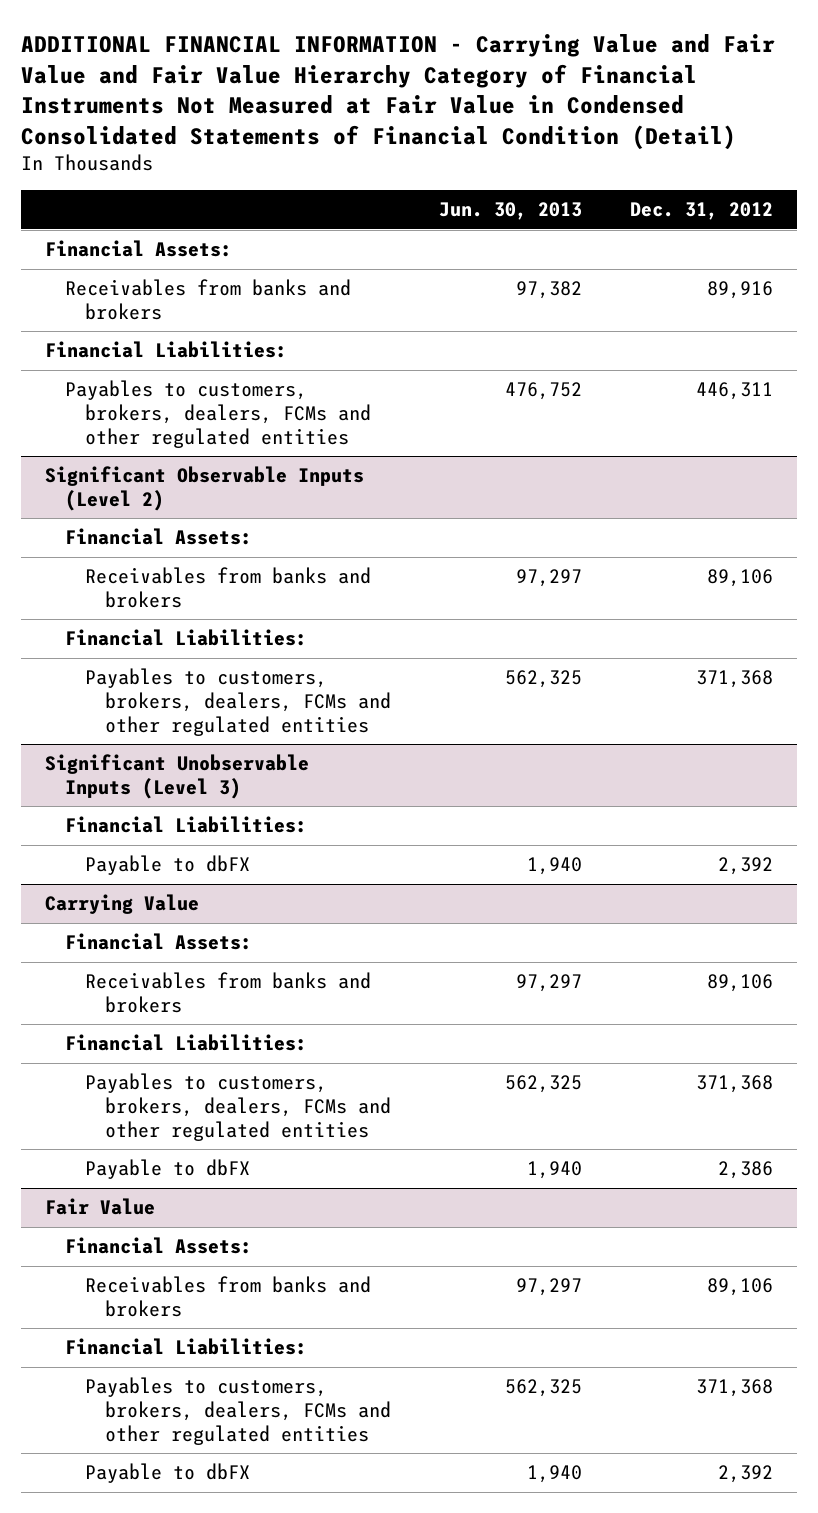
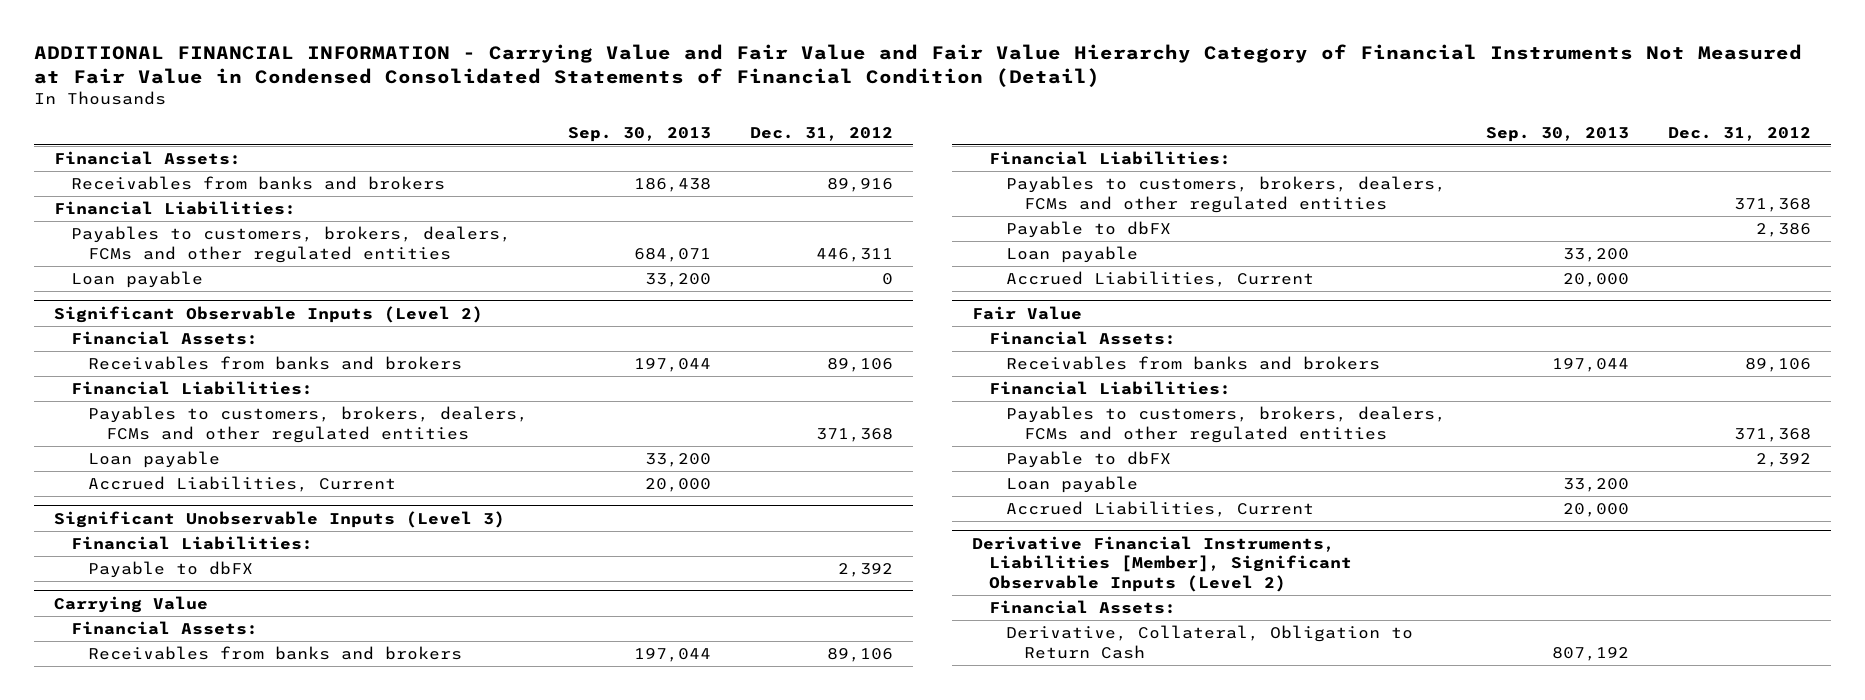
[438,202,582,221] Jun. 30, 2013 -> none
none -> [567,126,711,142] Sep. 30, 2013
none -> [71,271,204,289] Loan payable
none -> [88,451,221,469] Loan payable
none -> [88,476,397,493] Accrued Liabilities, Current
none -> [1006,246,1139,264] Loan payable
none -> [1006,271,1315,288] Accrued Liabilities, Current
none -> [1006,476,1139,494] Loan payable
none -> [1006,501,1315,518] Accrued Liabilities, Current
none -> [971,535,1353,592] Derivative Financial Instruments, Liabilities [Member], Significant Observable Inputs (Level 2)
none -> [989,600,1177,615] Financial Assets:
none -> [1006,625,1414,659] Derivative, Collateral, Obligation to Return Cash

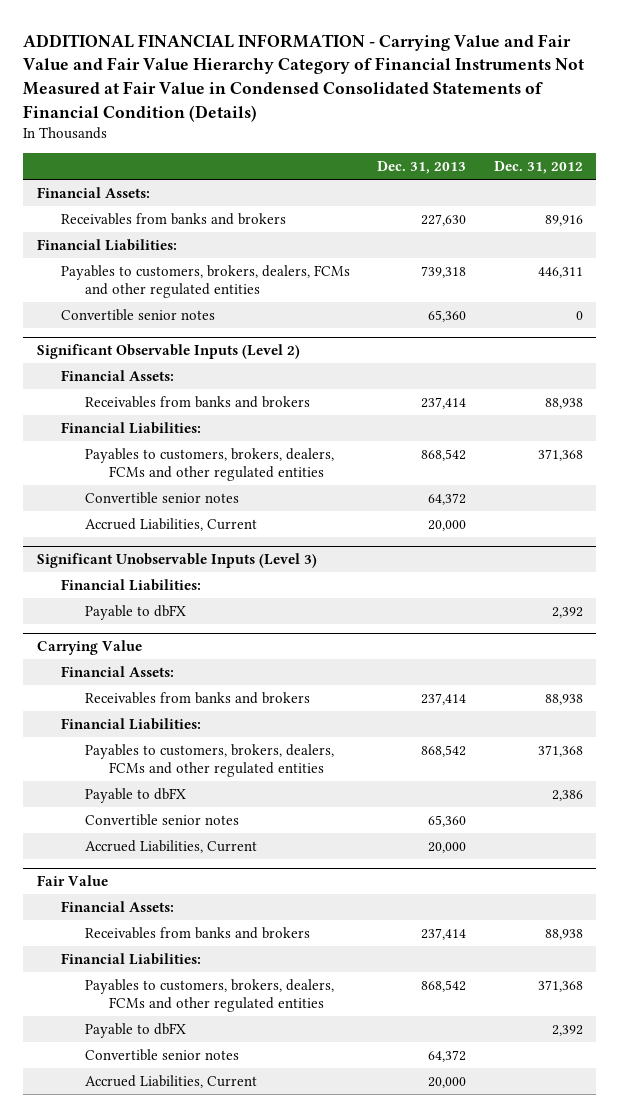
[34,43,1803,87] ADDITIONAL FINANCIAL INFORMATION - Carrying Value and Fair Value and Fair Value Hierarchy Category of Financial Instruments Not Measured at Fair Value in Condensed Consolidated Statements of Financial Condition (Detail) -> [23,33,585,122] ADDITIONAL FINANCIAL INFORMATION - Carrying Value and Fair Value and Fair Value Hierarchy Category of Financial Instruments Not Measured at Fair Value in Condensed Consolidated Statements of Financial Condition (Details)
[567,126,711,142] Sep. 30, 2013 -> none
none -> [377,161,467,175] Dec. 31, 2013
[71,271,204,289] Loan payable -> [60,308,215,321] Convertible senior notes
[827,358,894,373] 89,106 -> [544,397,583,409] 88,938
[88,451,221,469] Loan payable -> [84,491,239,504] Convertible senior notes
[827,648,894,663] 89,106 -> [544,693,583,705] 88,938
[1006,246,1139,264] Loan payable -> [84,813,239,826] Convertible senior notes
[1745,358,1812,373] 89,106 -> [544,928,583,940] 88,938
[1006,476,1139,494] Loan payable -> [84,1048,239,1061] Convertible senior notes
[971,535,1353,592] Derivative Financial Instruments, Liabilities [Member], Significant Observable Inputs (Level 2) -> none
[989,600,1177,615] Financial Assets: -> none
[1006,625,1414,659] Derivative, Collateral, Obligation to Return Cash -> none

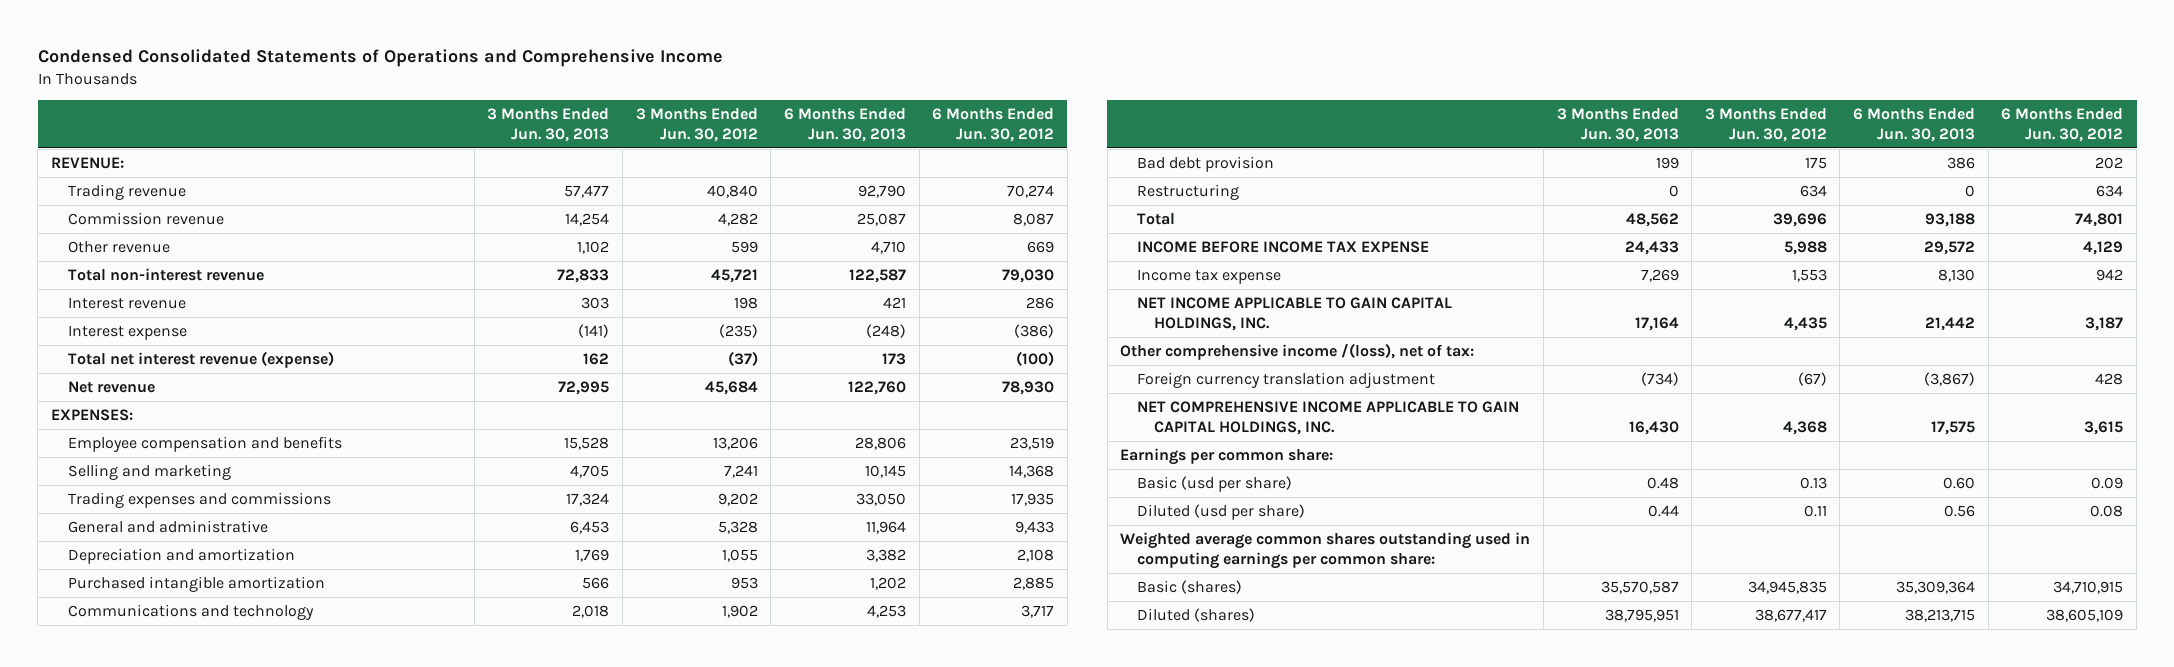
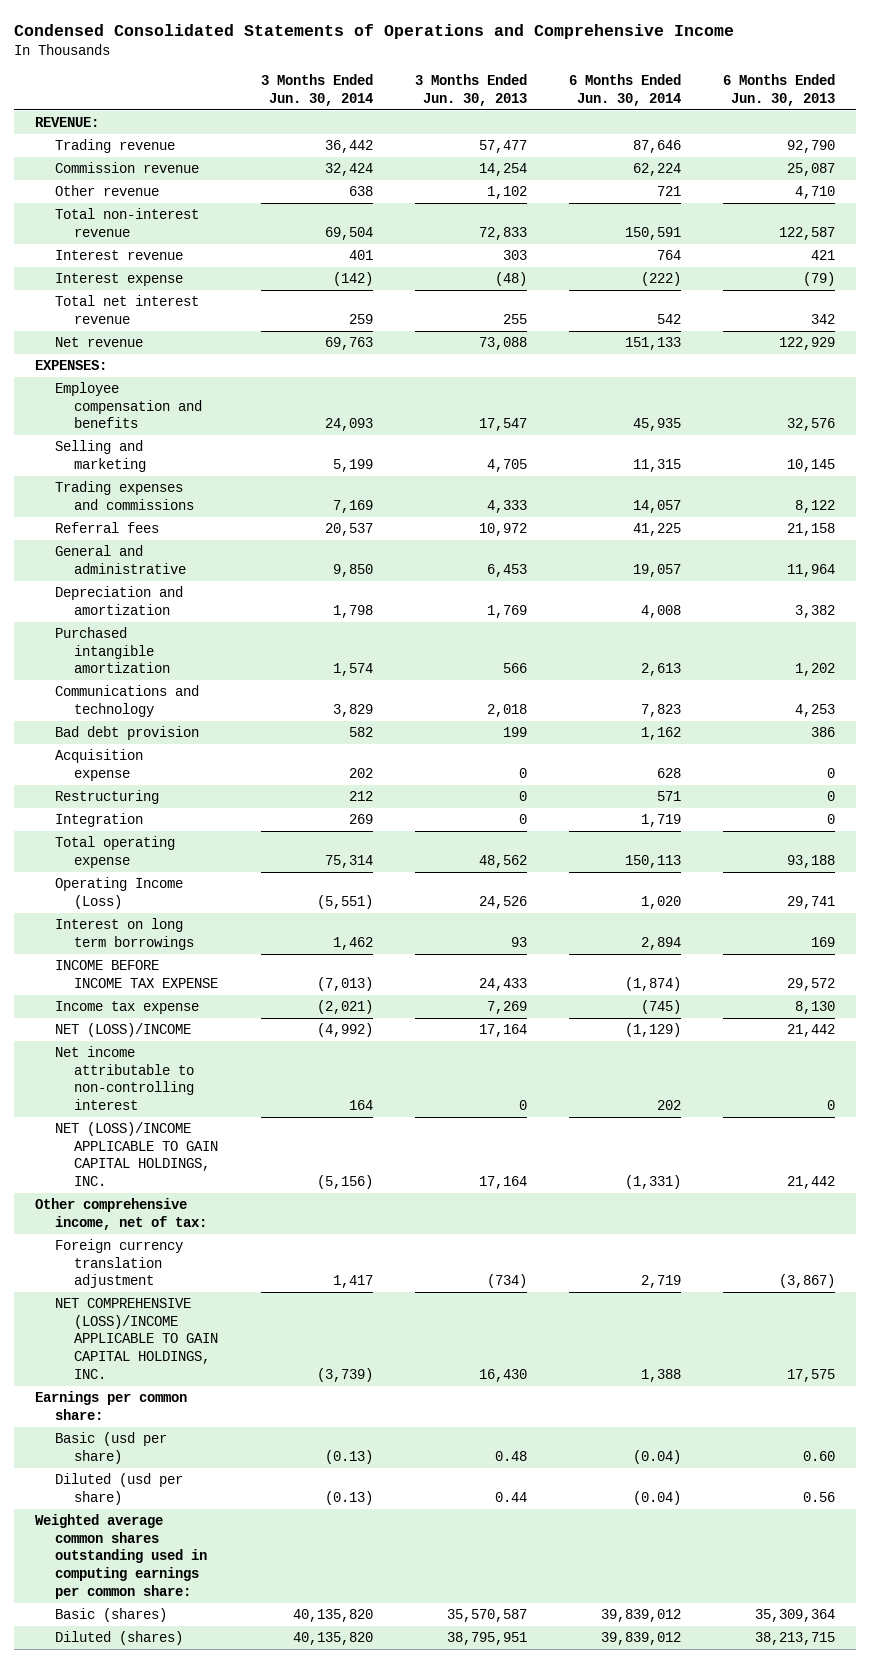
[635,107,758,142] 3 Months Ended Jun. 30, 2012 -> none
[932,107,1055,142] 6 Months Ended Jun. 30, 2012 -> none
none -> [260,74,373,106] 3 Months Ended Jun. 30, 2014
none -> [568,74,681,106] 6 Months Ended Jun. 30, 2014
[578,324,610,339] (141) -> [494,272,527,287] (48)
[865,324,906,339] (248) -> [802,272,835,287] (79)
[67,351,334,369] Total net interest revenue (expense) -> [54,295,199,324] Total net interest revenue
[583,353,610,366] 162 -> [502,313,527,324] 255
[881,353,906,366] 173 -> [810,313,835,324] 342
[558,381,610,396] 72,995 -> [478,337,527,351] 73,088
[847,381,906,396] 122,760 -> [778,337,835,351] 122,929
[564,437,610,451] 15,528 -> [478,418,527,432] 17,547
[854,437,906,451] 28,806 -> [786,418,835,432] 32,576
[566,493,610,507] 17,324 -> [486,499,527,513] 4,333
[855,493,906,507] 33,050 -> [794,499,835,513] 8,122
none -> [54,522,159,534] Referral fees
none -> [54,749,143,781] Acquisition expense
none -> [54,813,143,828] Integration
[1136,213,1175,226] Total -> [54,836,175,868] Total operating expense
none -> [54,877,183,909] Operating Income (Loss)
none -> [54,918,195,950] Interest on long term borrowings
none -> [54,1023,191,1038] NET (LOSS)/INCOME
none -> [54,1046,195,1111] Net income attributable to non-controlling interest
[1136,297,1452,331] NET INCOME APPLICABLE TO GAIN CAPITAL HOLDINGS, INC. -> [54,1122,219,1187] NET (LOSS)/INCOME APPLICABLE TO GAIN CAPITAL HOLDINGS, INC.
[1120,343,1475,361] Other comprehensive income /(loss), net of tax: -> [34,1198,207,1230] Other comprehensive income, net of tax:
[1136,401,1519,435] NET COMPREHENSIVE INCOME APPLICABLE TO GAIN CAPITAL HOLDINGS, INC. -> [54,1298,219,1379] NET COMPREHENSIVE (LOSS)/INCOME APPLICABLE TO GAIN CAPITAL HOLDINGS, INC.

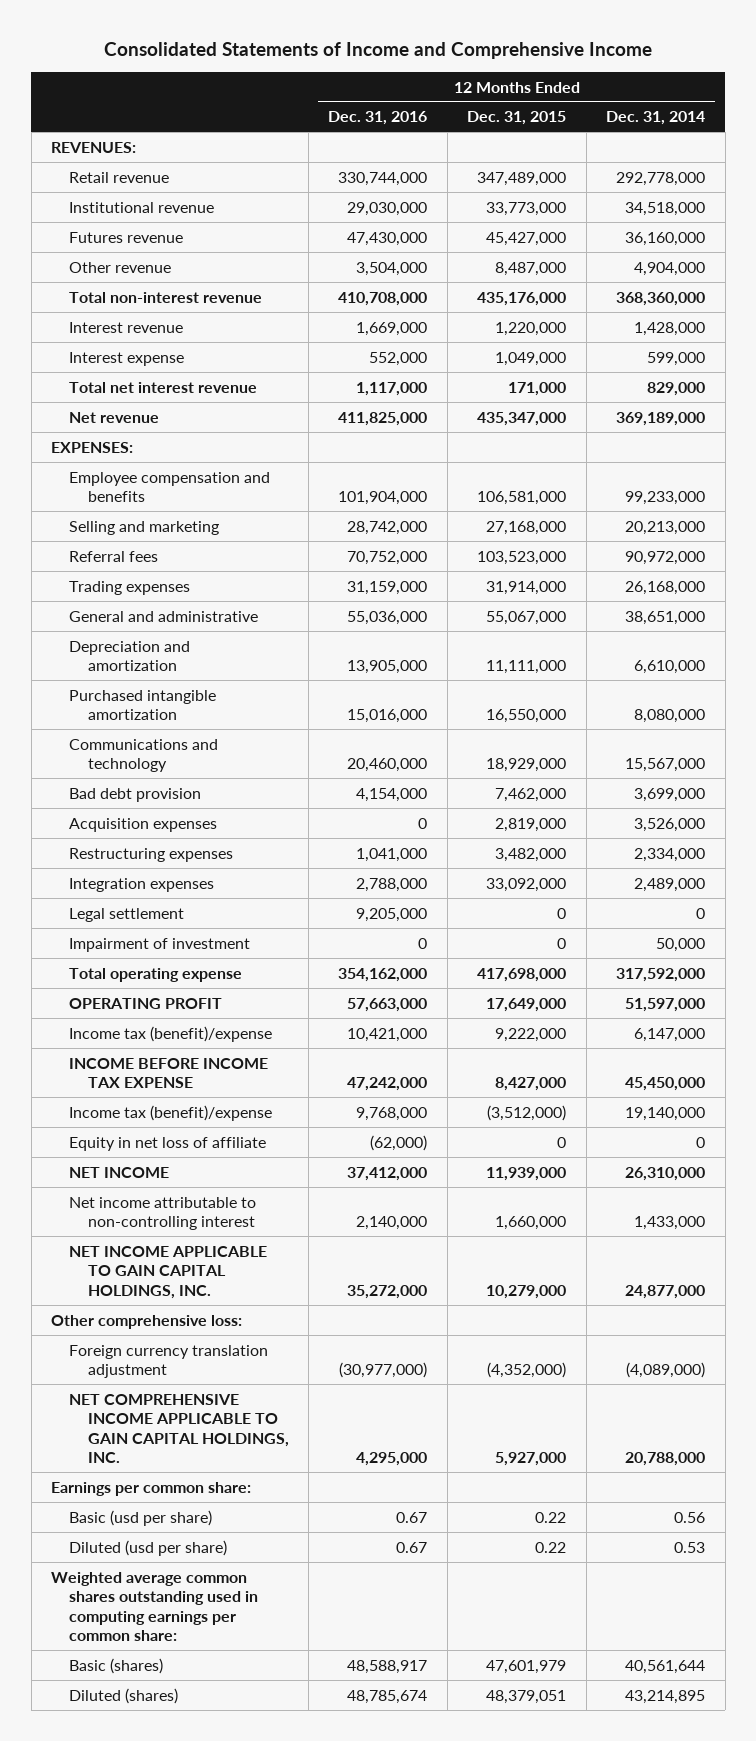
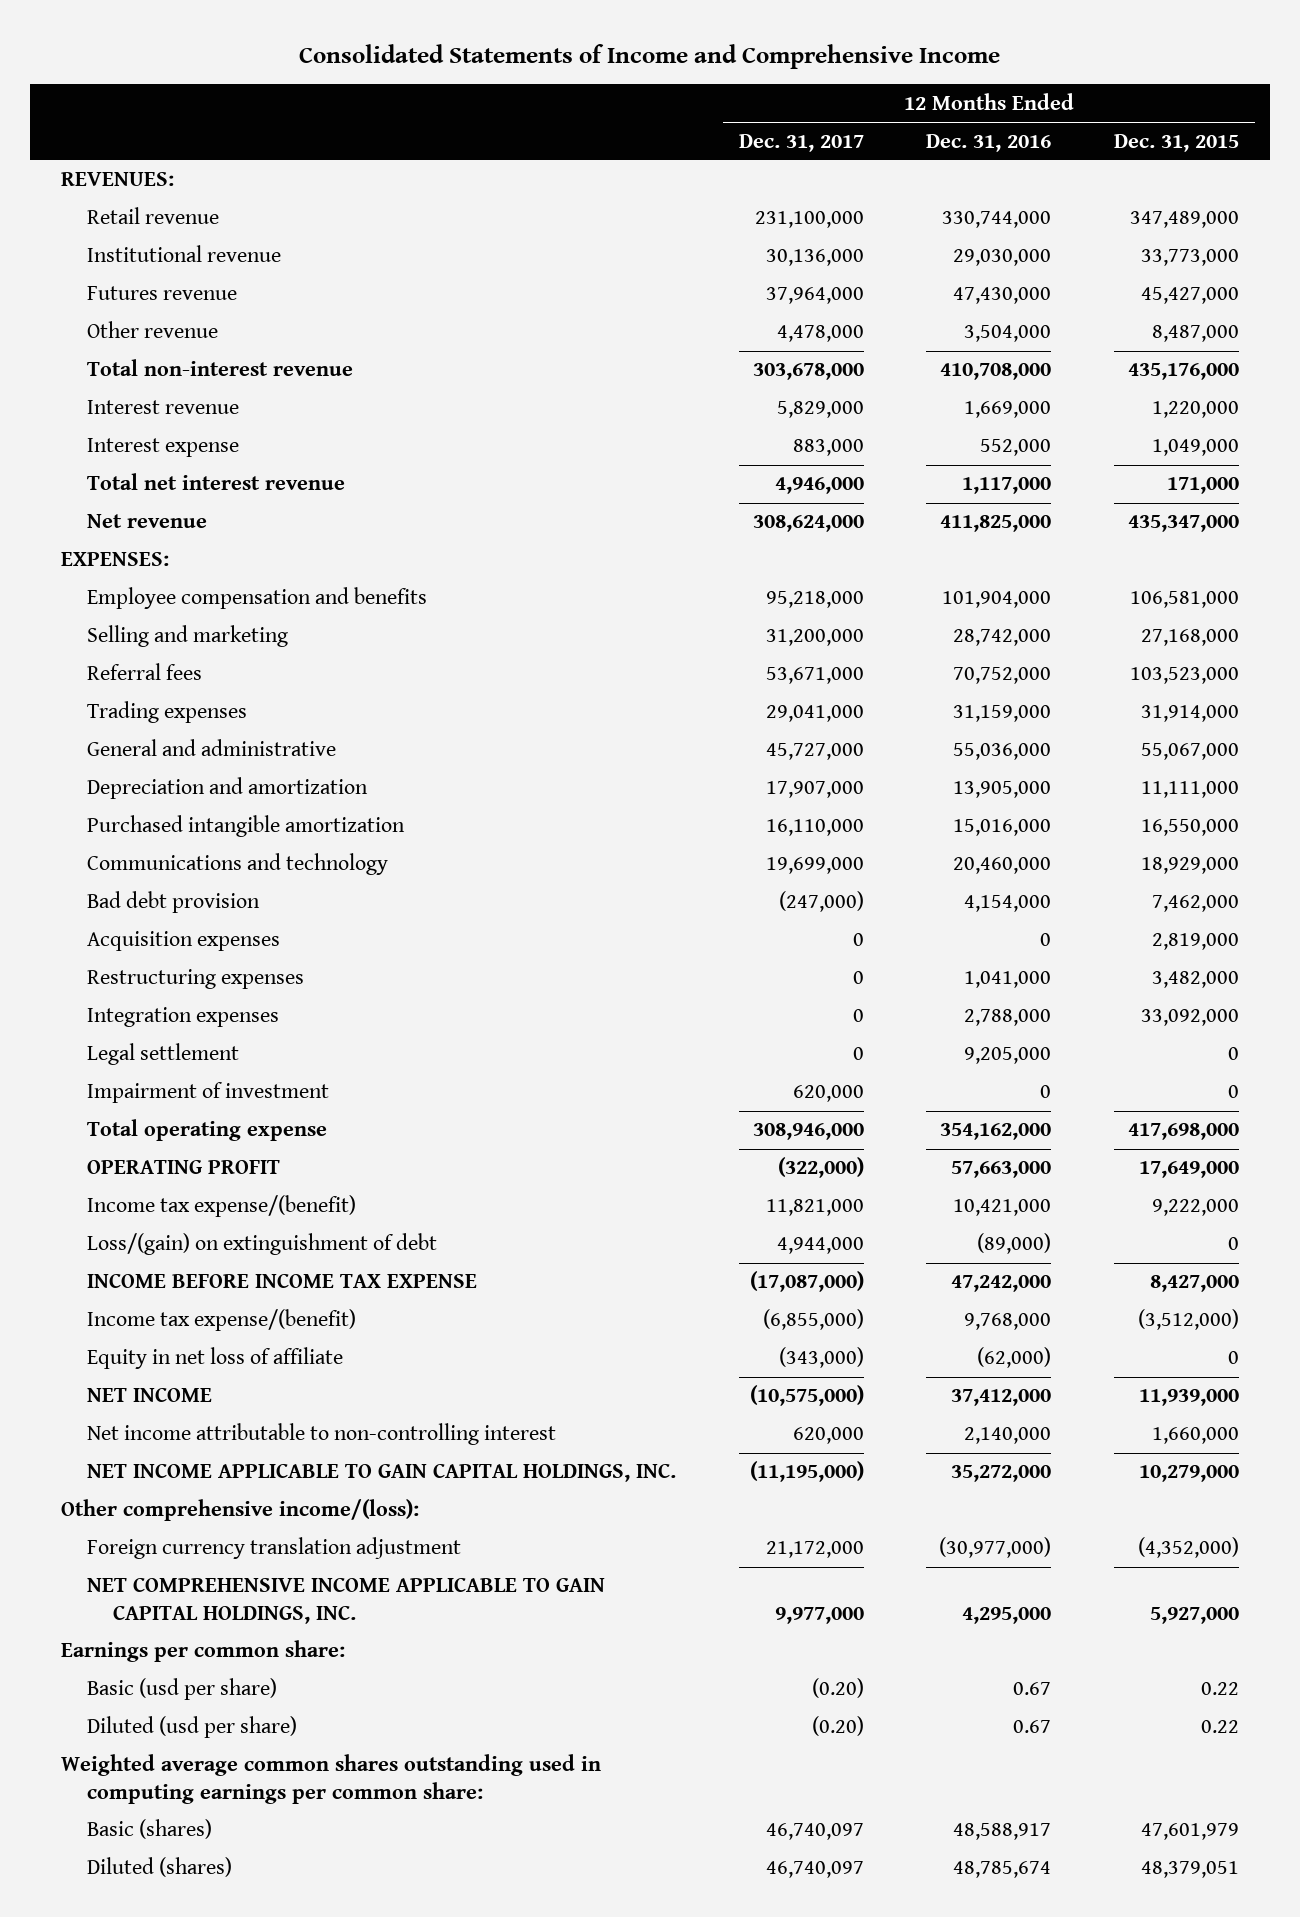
[606,111,706,126] Dec. 31, 2014 -> none
none -> [738,133,864,152] Dec. 31, 2017
[69,1025,273,1042] Income tax (benefit)/expense -> [86,1195,356,1218] Income tax expense/(benefit)
none -> [86,1233,437,1256] Loss/(gain) on extinguishment of debt
[69,1104,273,1121] Income tax (benefit)/expense -> [86,1309,356,1332] Income tax expense/(benefit)
[51,1314,243,1329] Other comprehensive loss: -> [61,1499,420,1522] Other comprehensive income/(loss):

